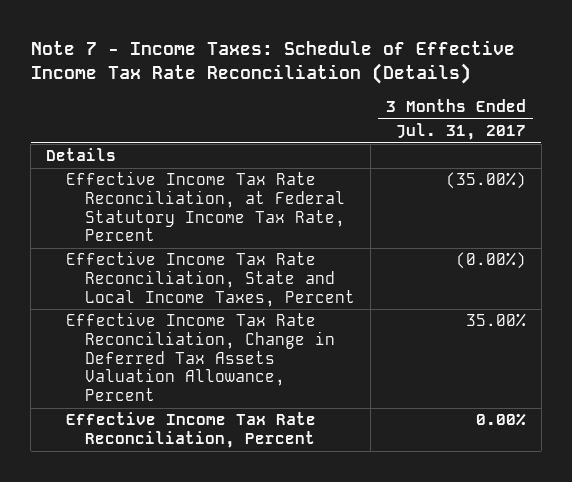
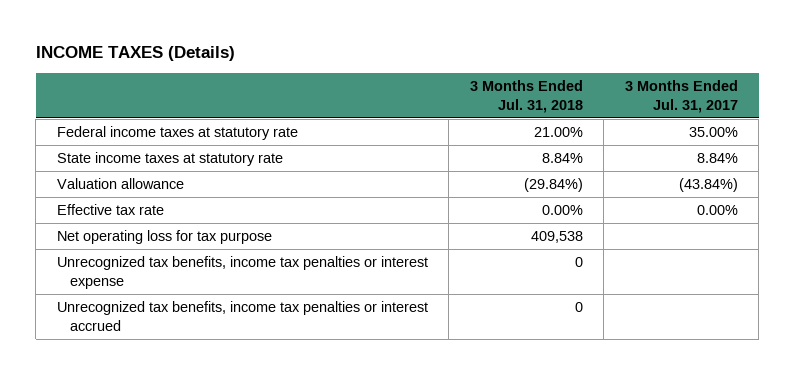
[30,39,515,85] Note 7 - Income Taxes: Schedule of Effective Income Tax Rate Reconciliation (Details) -> [35,46,235,62] INCOME TAXES (Details)
none -> [469,80,583,113] 3 Months Ended Jul. 31, 2018
[46,148,117,162] Details -> none
[65,312,336,402] Effective Income Tax Rate Reconciliation, Change in Deferred Tax Assets Valuation Allowance, Percent -> none
[65,171,346,242] Effective Income Tax Rate Reconciliation, at Federal Statutory Income Tax Rate, Percent -> [56,125,298,140] Federal income taxes at statutory rate
[445,172,526,190] (35.00%) -> [688,126,738,137] 35.00%
[65,251,356,307] Effective Income Tax Rate Reconciliation, State and Local Income Taxes, Percent -> [56,151,283,166] State income taxes at statutory rate
[455,252,526,270] (0.00%) -> [696,152,738,163] 8.84%
none -> [56,177,184,189] Valuation allowance
[65,412,316,449] Effective Income Tax Rate Reconciliation, Percent -> [56,203,164,215] Effective tax rate
none -> [56,229,272,244] Net operating loss for tax purpose
none -> [56,255,428,289] Unrecognized tax benefits, income tax penalties or interest expense
none -> [56,300,428,331] Unrecognized tax benefits, income tax penalties or interest accrued

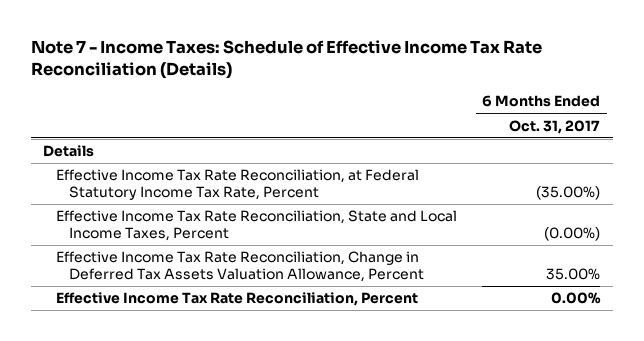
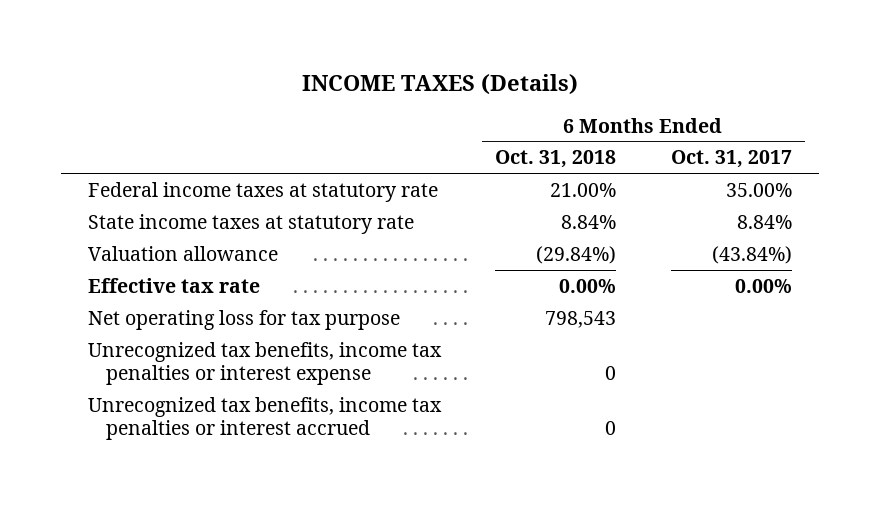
[30,39,542,79] Note 7 - Income Taxes: Schedule of Effective Income Tax Rate Reconciliation (Details) -> [301,73,578,95] INCOME TAXES (Details)
none -> [495,150,617,169] Oct. 31, 2018
[43,145,95,158] Details -> none
[55,251,424,283] Effective Income Tax Rate Reconciliation, Change in Deferred Tax Assets Valuation Allowance, Percent -> none
[55,169,419,201] Effective Income Tax Rate Reconciliation, at Federal Statutory Income Tax Rate, Percent -> [87,181,438,202] Federal income taxes at statutory rate
[536,186,601,201] (35.00%) -> [725,182,792,197] 35.00%
[55,210,457,242] Effective Income Tax Rate Reconciliation, State and Local Income Taxes, Percent -> [87,213,414,234] State income taxes at statutory rate
[544,227,601,242] (0.00%) -> [736,214,792,229] 8.84%
none -> [87,245,278,261] Valuation allowance
[55,292,418,307] Effective Income Tax Rate Reconciliation, Percent -> [87,277,260,293] Effective tax rate
none -> [87,309,400,330] Net operating loss for tax purpose
none -> [87,341,442,385] Unrecognized tax benefits, income tax penalties or interest expense
none -> [87,396,442,440] Unrecognized tax benefits, income tax penalties or interest accrued

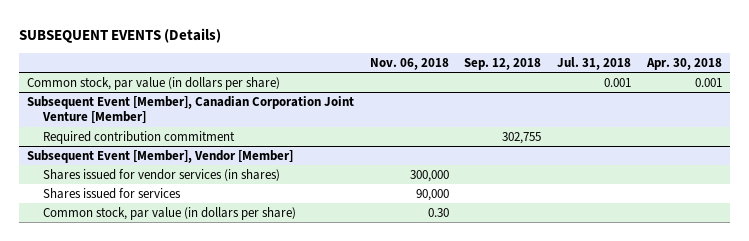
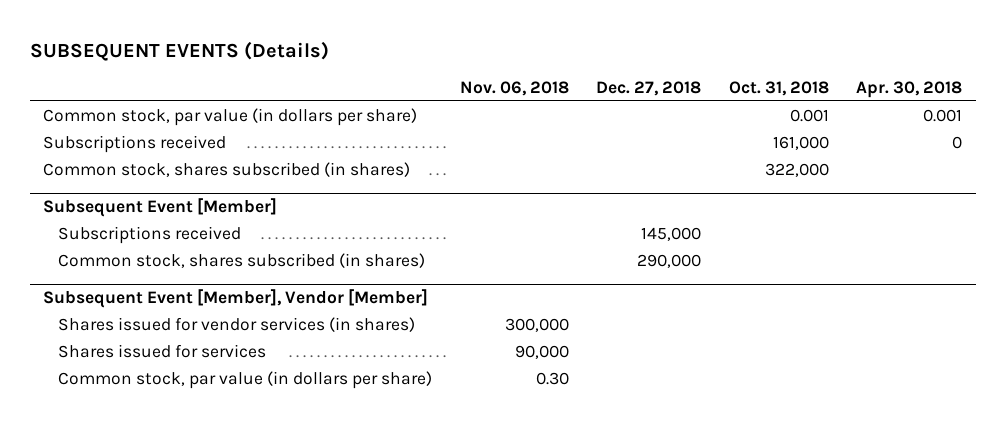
[464,57,542,70] Sep. 12, 2018 -> none
[557,56,632,70] Jul. 31, 2018 -> none
none -> [596,80,702,96] Dec. 27, 2018
none -> [728,80,829,96] Oct. 31, 2018
[42,131,235,145] Required contribution commitment -> none
none -> [43,134,227,153] Subscriptions received
none -> [43,161,411,177] Common stock, shares subscribed (in shares)
[27,96,355,124] Subsequent Event [Member], Canadian Corporation Joint Venture [Member] -> [43,198,278,218] Subsequent Event [Member]
none -> [58,225,242,244] Subscriptions received
none -> [58,252,426,268] Common stock, shares subscribed (in shares)

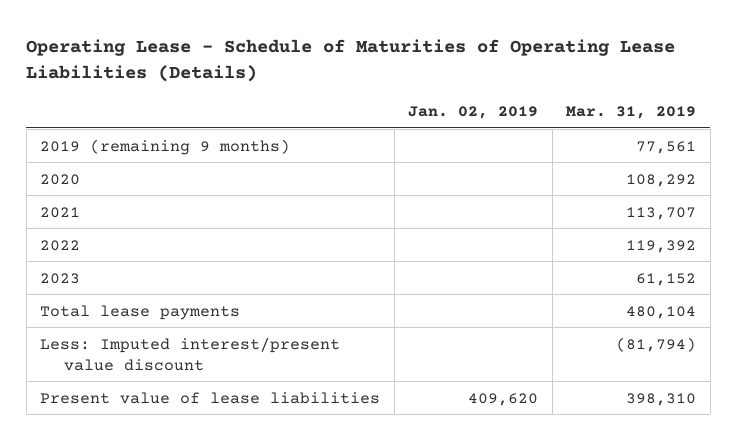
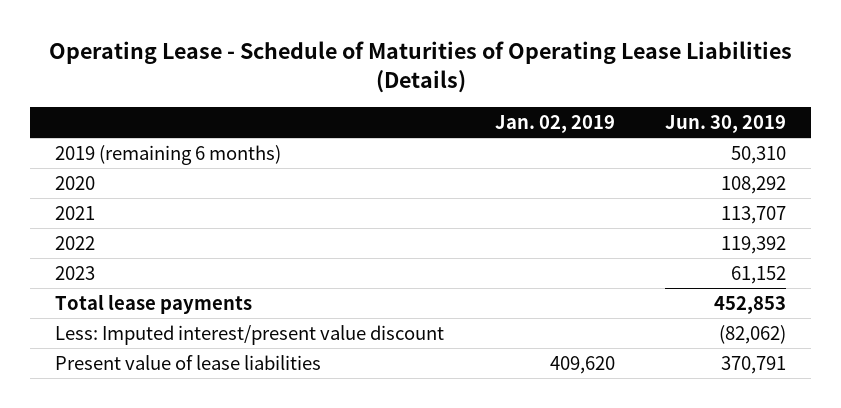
[566,105,697,119] Mar. 31, 2019 -> none
none -> [664,115,786,134] Jun. 30, 2019
[40,138,291,155] 2019 (remaining 9 months) -> [55,144,282,165] 2019 (remaining 6 months)

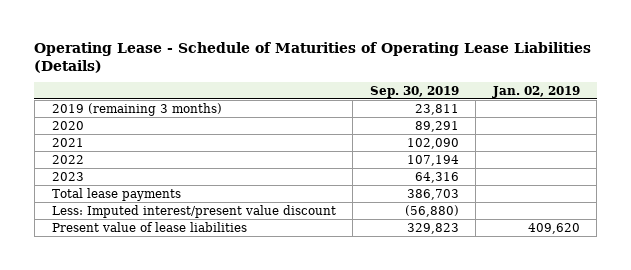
[664,115,786,134] Jun. 30, 2019 -> none
none -> [369,85,459,98] Sep. 30, 2019
[55,144,282,165] 2019 (remaining 6 months) -> [51,102,222,116] 2019 (remaining 3 months)

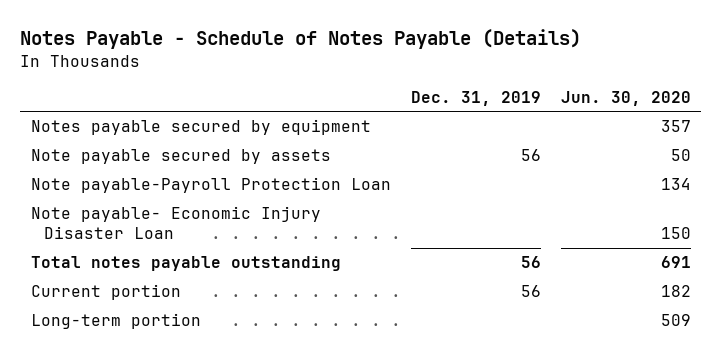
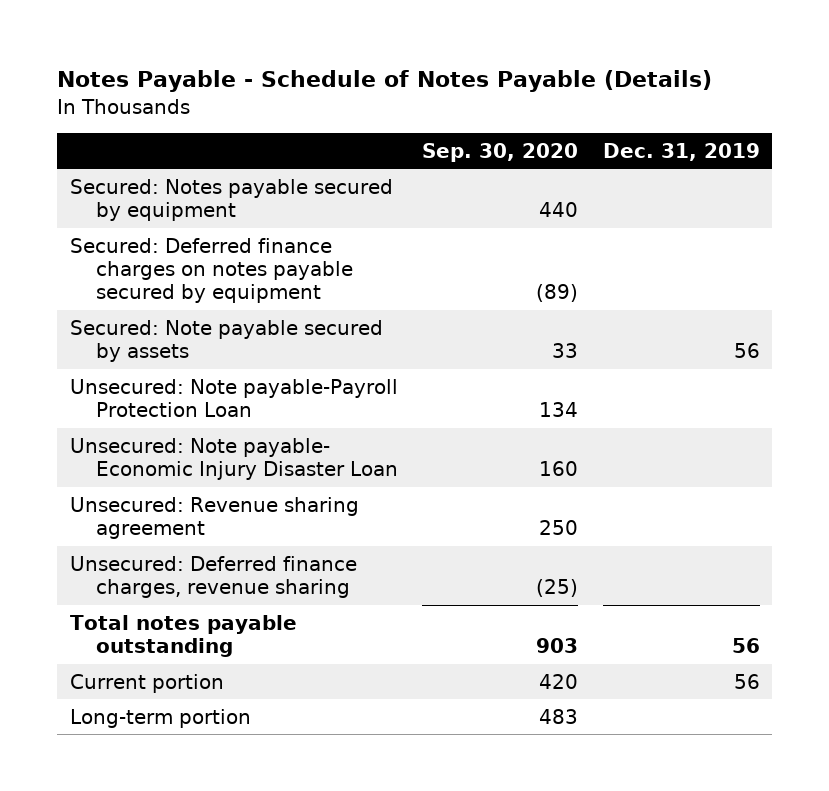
[561,90,692,106] Jun. 30, 2020 -> none
none -> [422,142,579,162] Sep. 30, 2020
[30,119,371,136] Notes payable secured by equipment -> [69,178,393,221] Secured: Notes payable secured by equipment
none -> [69,237,354,304] Secured: Deferred finance charges on notes payable secured by equipment
[30,149,331,165] Note payable secured by assets -> [69,319,383,362] Secured: Note payable secured by assets
[30,177,391,194] Note payable-Payroll Protection Loan -> [69,378,398,417] Unsecured: Note payable-Payroll Protection Loan
[30,206,321,240] Note payable- Economic Injury Disaster Loan -> [69,437,399,480] Unsecured: Note payable- Economic Injury Disaster Loan
none -> [69,496,359,539] Unsecured: Revenue sharing agreement
none -> [69,555,357,598] Unsecured: Deferred finance charges, revenue sharing

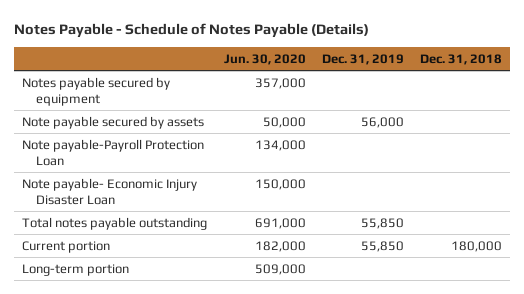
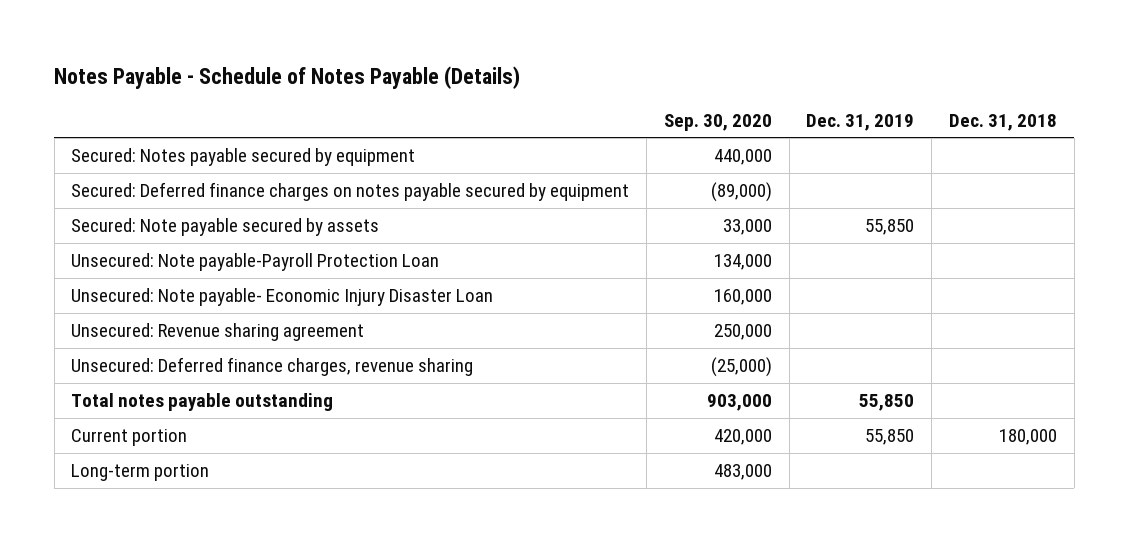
[223,53,306,65] Jun. 30, 2020 -> none
none -> [663,113,772,131] Sep. 30, 2020
[22,76,171,106] Notes payable secured by equipment -> [71,148,416,167] Secured: Notes payable secured by equipment
none -> [71,182,630,202] Secured: Deferred finance charges on notes payable secured by equipment
[22,115,205,129] Note payable secured by assets -> [71,218,380,237] Secured: Note payable secured by assets
[360,116,404,128] 56,000 -> [865,219,915,236] 55,850
[22,138,205,166] Note payable-Payroll Protection Loan -> [71,253,440,272] Unsecured: Note payable-Payroll Protection Loan
[22,177,198,205] Note payable- Economic Injury Disaster Loan -> [71,288,494,307] Unsecured: Note payable- Economic Injury Disaster Loan
none -> [71,323,365,342] Unsecured: Revenue sharing agreement
none -> [71,357,474,377] Unsecured: Deferred finance charges, revenue sharing

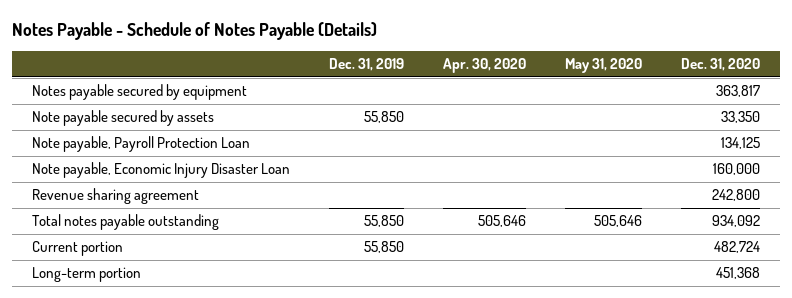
[663,113,772,131] Sep. 30, 2020 -> none
[949,113,1058,131] Dec. 31, 2018 -> none
none -> [442,58,526,74] Apr. 30, 2020
none -> [565,58,643,74] May 31, 2020
none -> [681,58,761,72] Dec. 31, 2020
[71,182,630,202] Secured: Deferred finance charges on notes payable secured by equipment -> none
[71,357,474,377] Unsecured: Deferred finance charges, revenue sharing -> none
[71,148,416,167] Secured: Notes payable secured by equipment -> [31,84,247,101] Notes payable secured by equipment
[71,218,380,237] Secured: Note payable secured by assets -> [31,110,214,127] Note payable secured by assets
[71,253,440,272] Unsecured: Note payable-Payroll Protection Loan -> [31,136,250,153] Note payable, Payroll Protection Loan
[71,288,494,307] Unsecured: Note payable- Economic Injury Disaster Loan -> [31,162,290,179] Note payable, Economic Injury Disaster Loan
[71,323,365,342] Unsecured: Revenue sharing agreement -> [31,188,199,205] Revenue sharing agreement

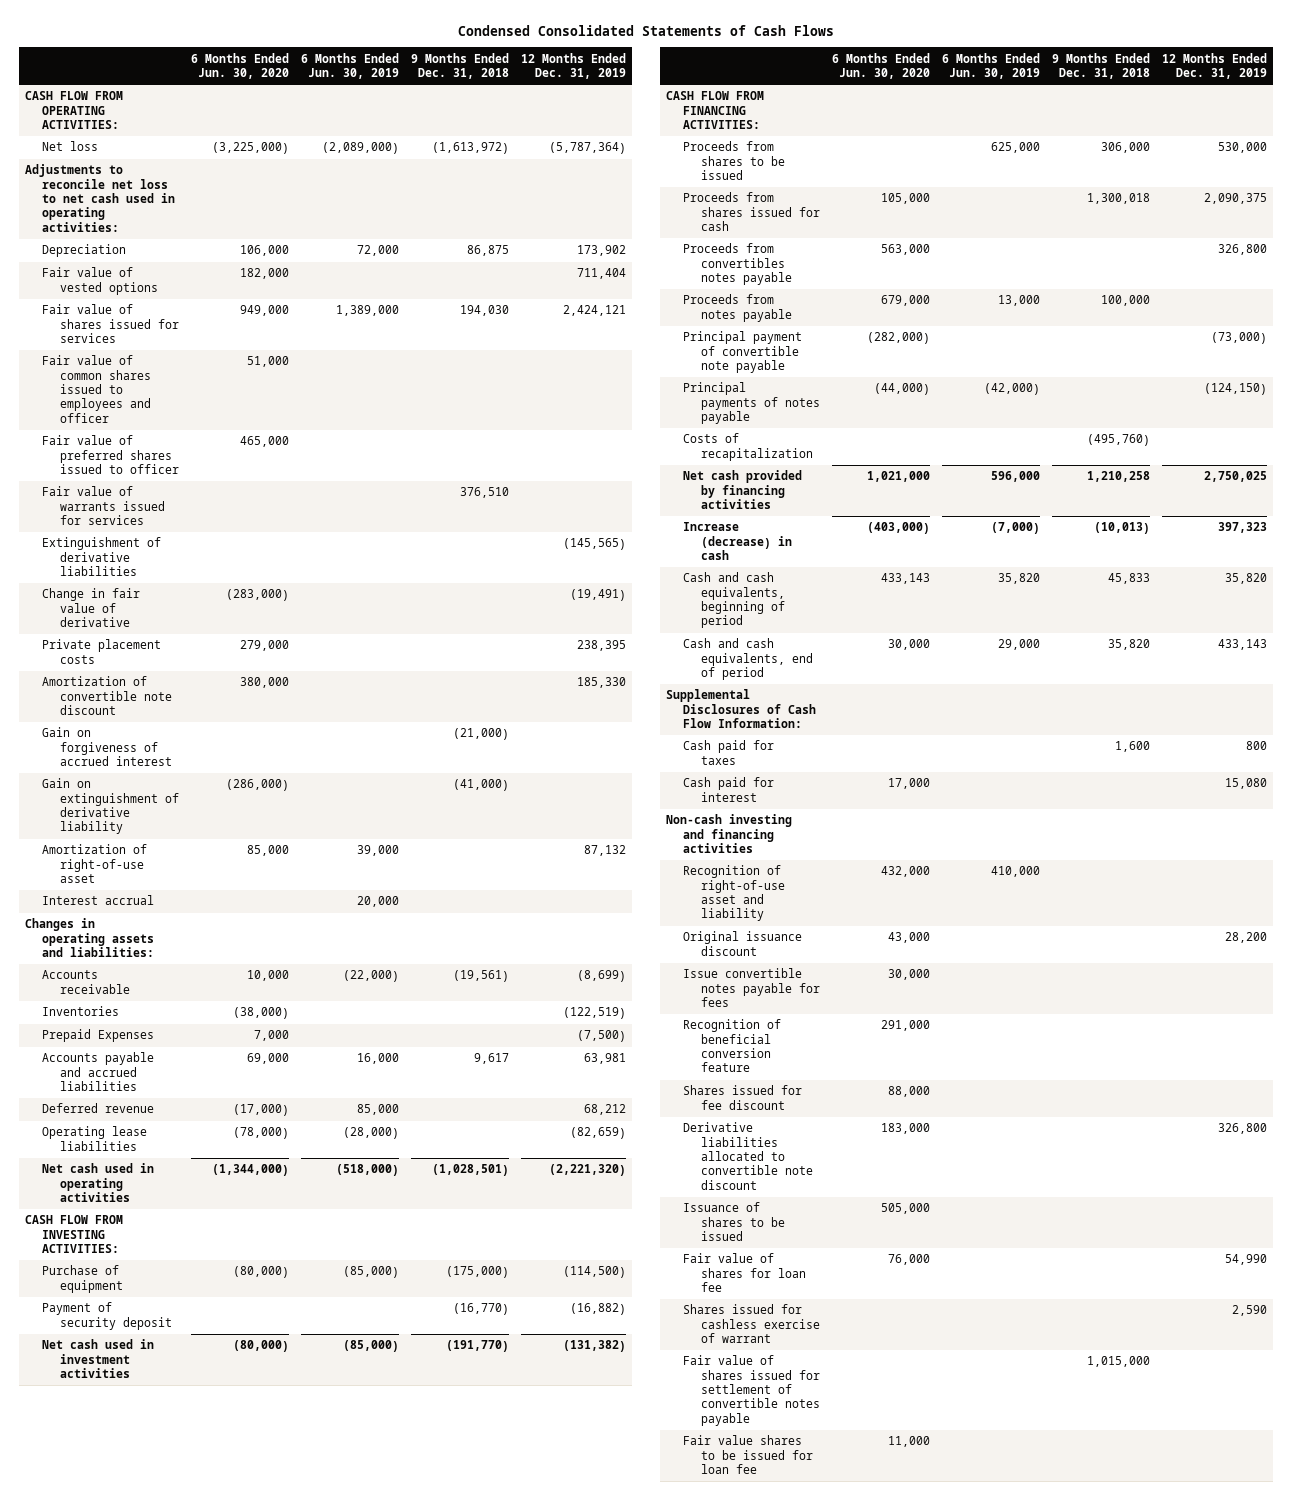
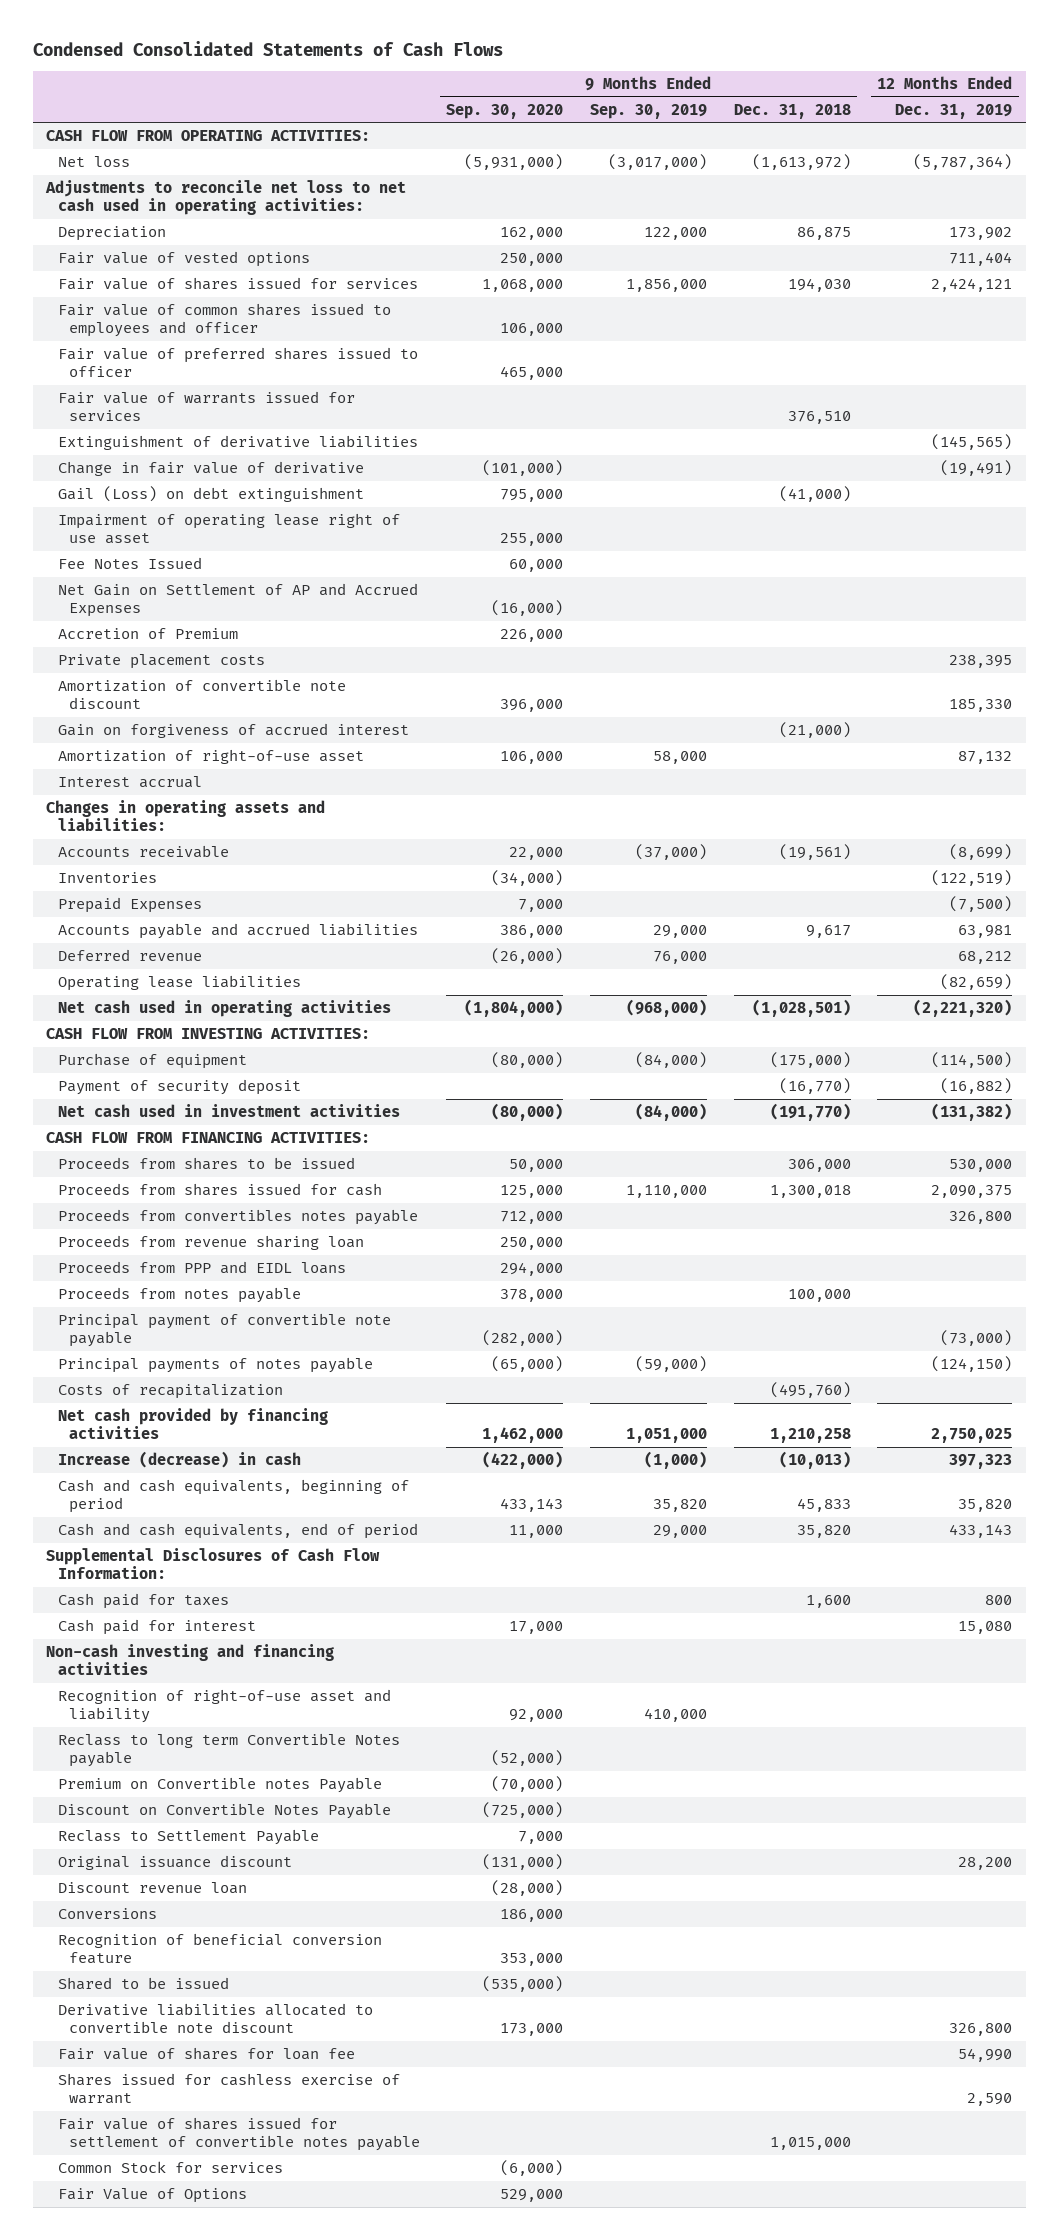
[190,52,289,79] 6 Months Ended Jun. 30, 2020 -> none
[300,52,399,79] 6 Months Ended Jun. 30, 2019 -> none
none -> [446,103,564,119] Sep. 30, 2020
none -> [589,103,707,119] Sep. 30, 2019
none -> [57,486,364,503] Gail (Loss) on debt extinguishment
none -> [57,513,400,545] Impairment of operating lease right of use asset
none -> [57,557,202,570] Fee Notes Issued
none -> [57,583,418,618] Net Gain on Settlement of AP and Accrued Expenses
none -> [57,628,238,640] Accretion of Premium
[42,778,179,835] Gain on extinguishment of derivative liability -> none
none -> [57,1235,364,1251] Proceeds from revenue sharing loan
none -> [57,1261,346,1275] Proceeds from PPP and EIDL loans
none -> [57,1733,400,1768] Reclass to long term Convertible Notes payable
none -> [57,1777,382,1794] Premium on Convertible notes Payable
none -> [57,1803,391,1820] Discount on Convertible Notes Payable
none -> [57,1829,319,1846] Reclass to Settlement Payable
[683,968,820,1008] Issue convertible notes payable for fees -> none
none -> [57,1882,247,1895] Discount revenue loan
none -> [57,1908,157,1920] Conversions
[683,1085,803,1110] Shares issued for fee discount -> none
none -> [57,1977,229,1991] Shared to be issued
[683,1202,785,1242] Issuance of shares to be issued -> none
[683,1435,813,1475] Fair value shares to be issued for loan fee -> none
none -> [57,2161,283,2174] Common Stock for services
none -> [57,2188,247,2204] Fair Value of Options

